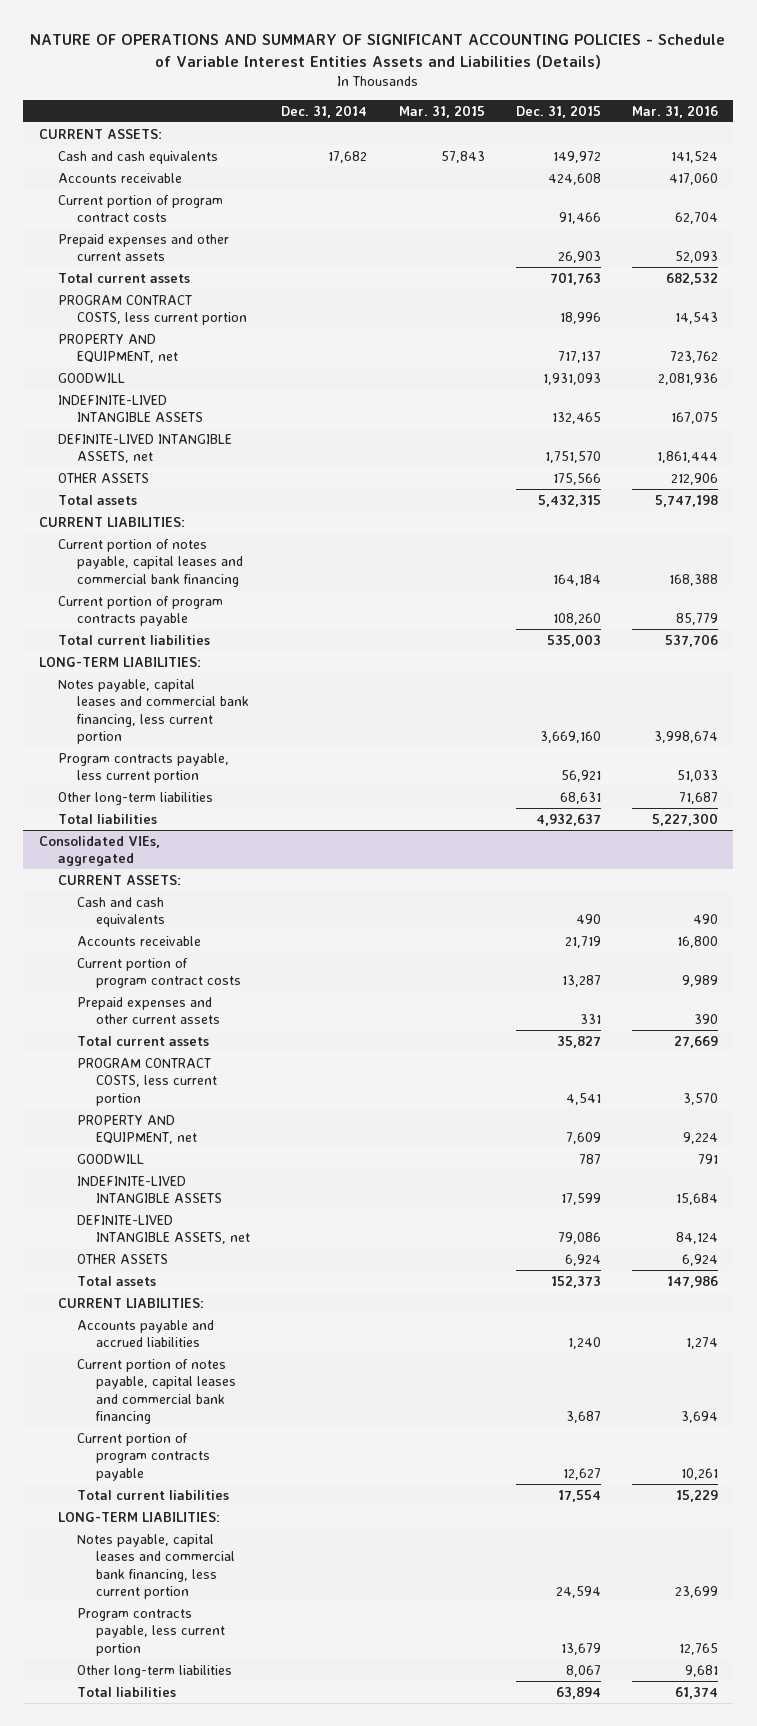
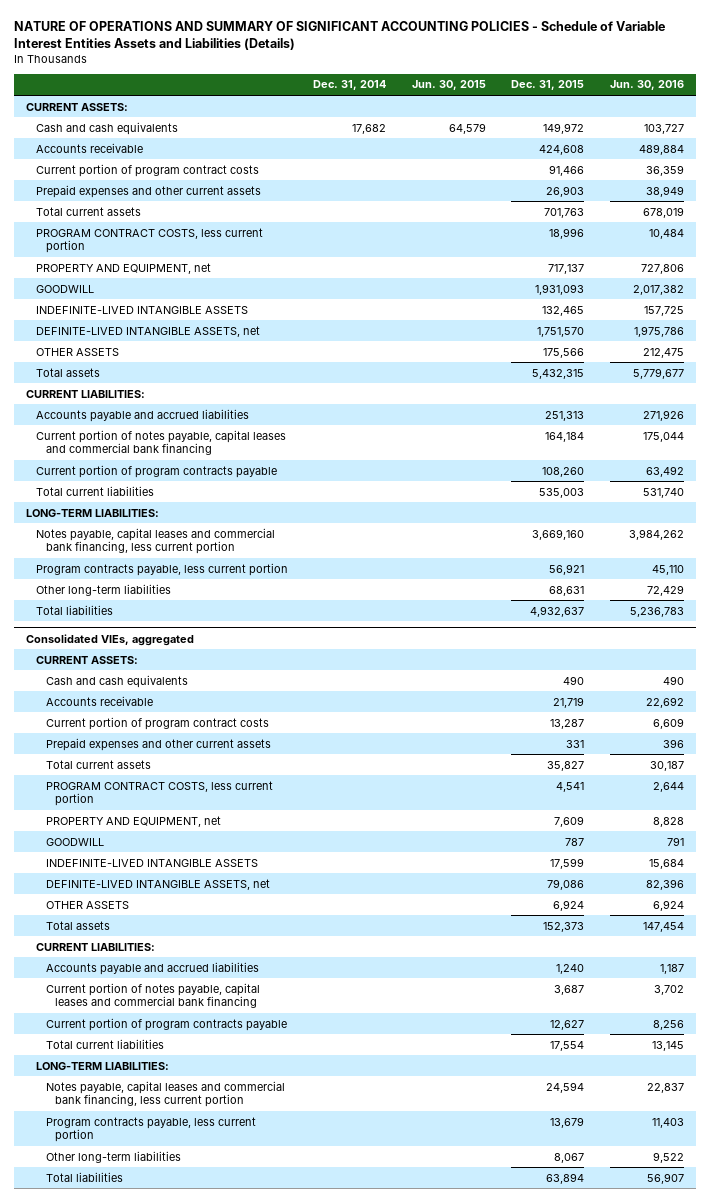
[398,104,485,118] Mar. 31, 2015 -> none
[631,104,718,118] Mar. 31, 2016 -> none
none -> [411,80,486,91] Jun. 30, 2015
none -> [609,80,684,91] Jun. 30, 2016
none -> [35,408,249,422] Accounts payable and accrued liabilities

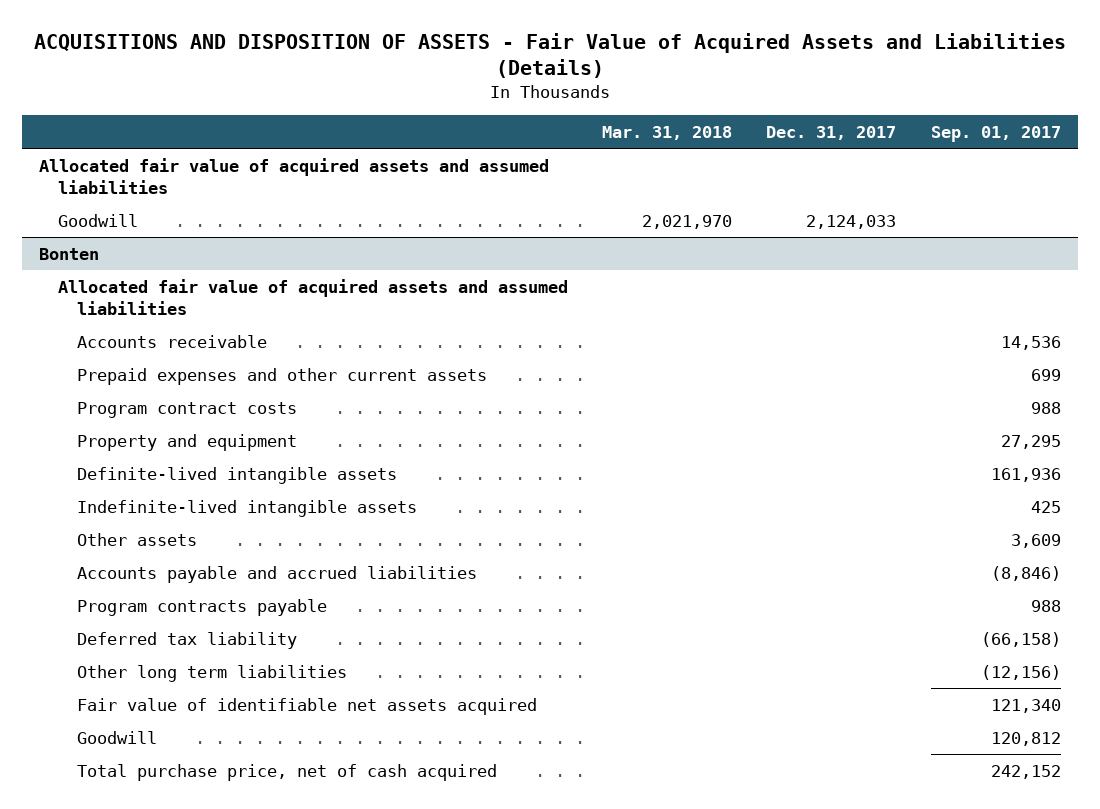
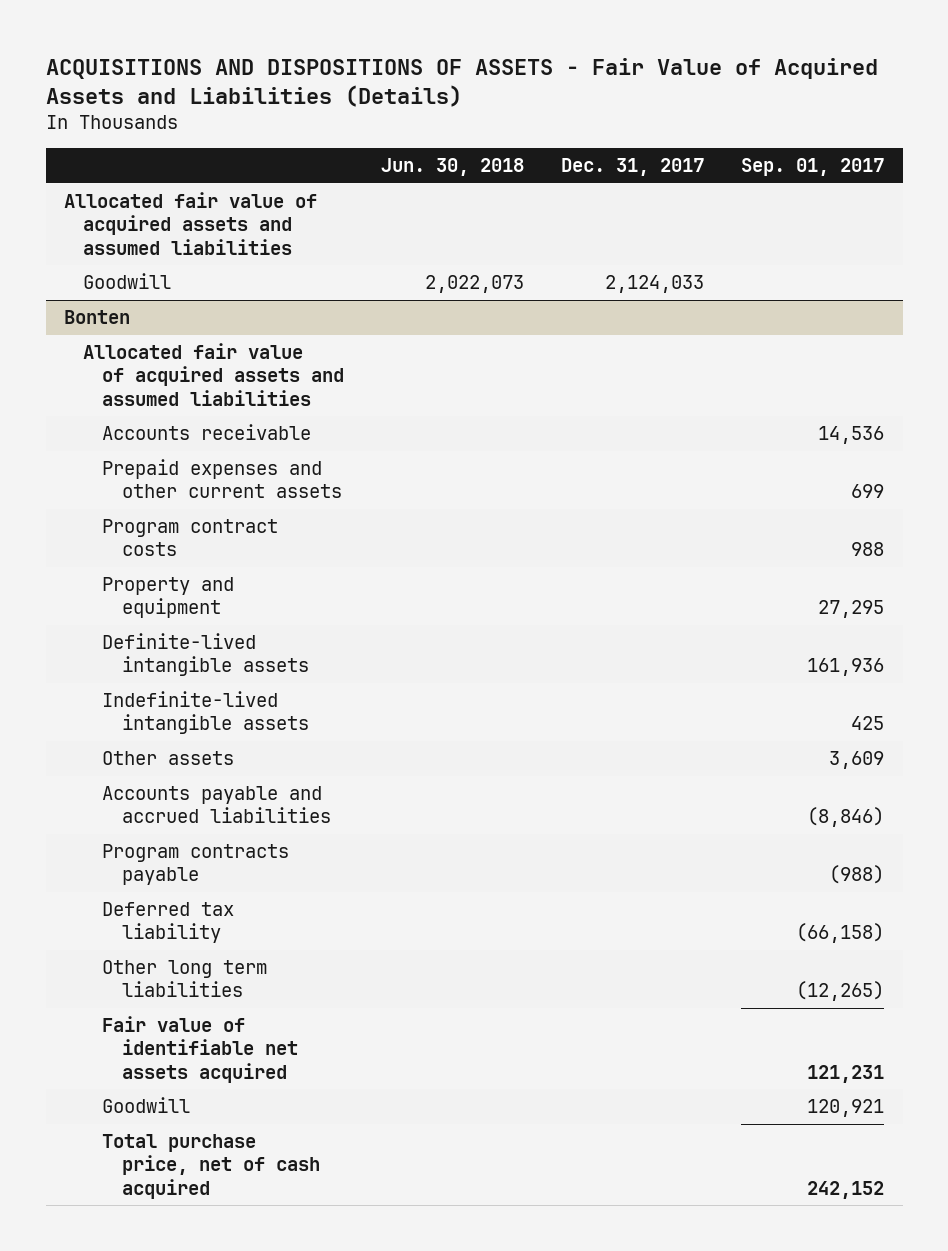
[33,32,1066,79] ACQUISITIONS AND DISPOSITION OF ASSETS - Fair Value of Acquired Assets and Liabilities (Details) -> [45,57,878,107] ACQUISITIONS AND DISPOSITIONS OF ASSETS - Fair Value of Acquired Assets and Liabilities (Details)
[602,126,733,141] Mar. 31, 2018 -> none
none -> [381,158,525,177] Jun. 30, 2018
[1030,599,1061,612] 988 -> [829,865,885,885] (988)
[980,664,1061,680] (12,156) -> [796,981,885,1002] (12,265)
[990,698,1061,713] 121,340 -> [807,1064,885,1083] 121,231
[990,731,1061,746] 120,812 -> [807,1099,885,1118] 120,921

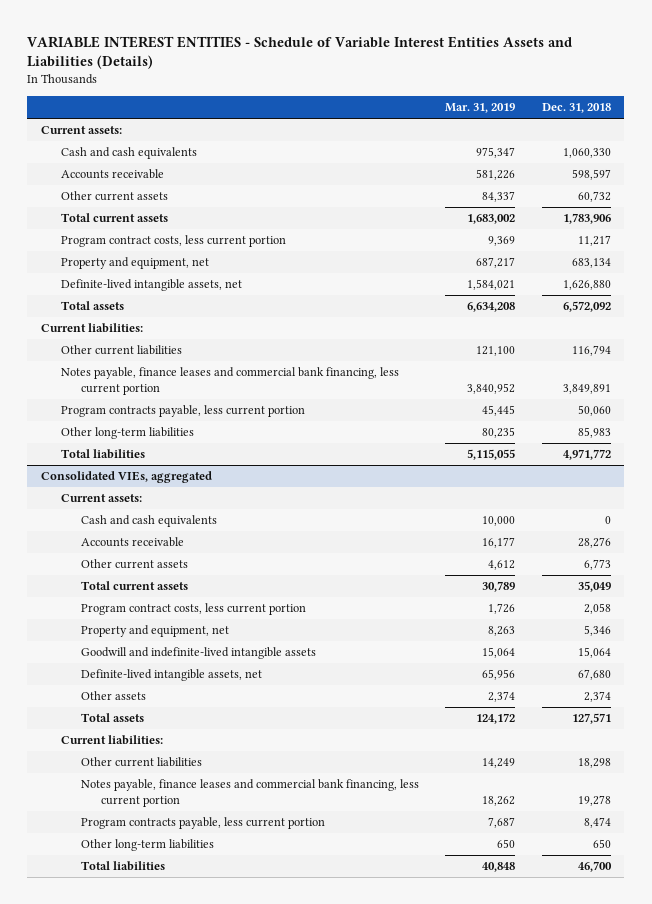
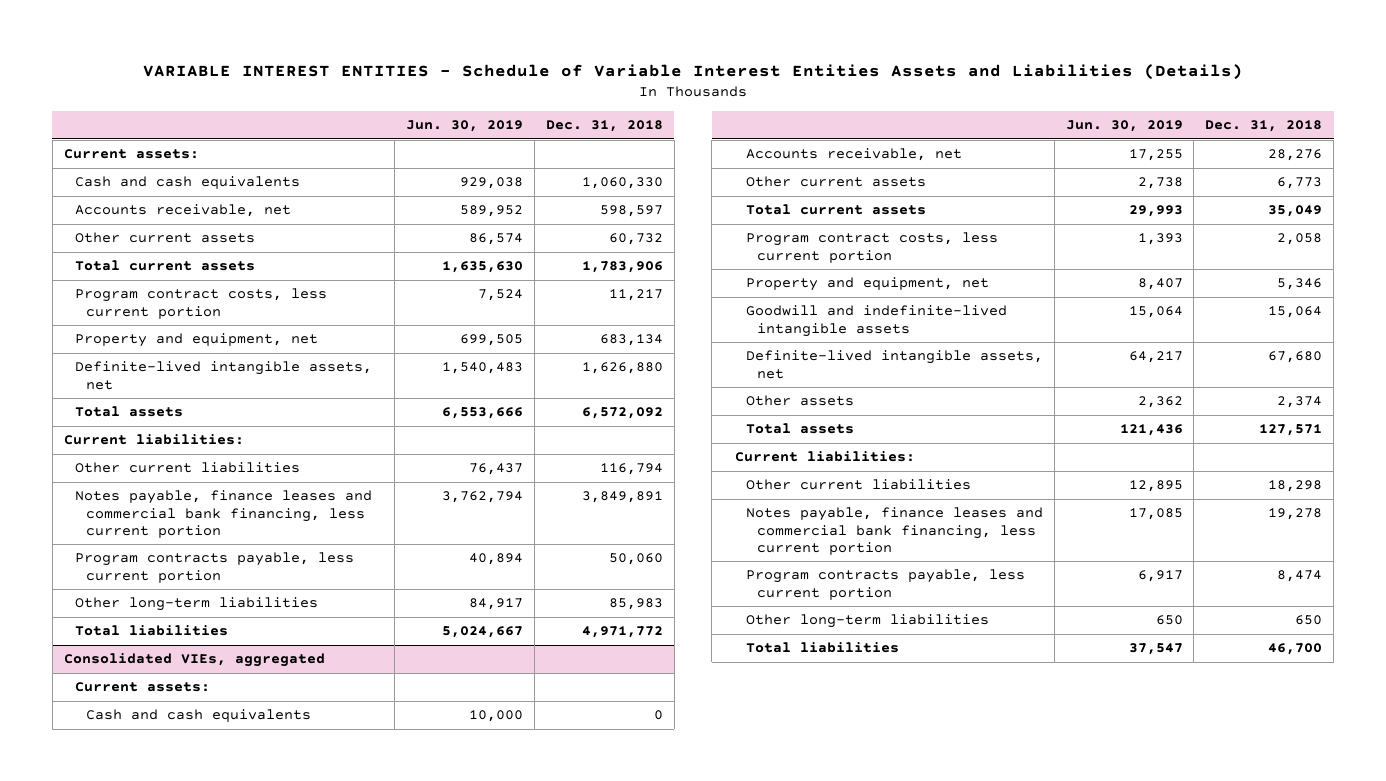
[445,103,516,114] Mar. 31, 2019 -> none
none -> [406,120,524,133] Jun. 30, 2019
[60,169,164,180] Accounts receivable -> [75,204,292,218] Accounts receivable, net
[80,537,184,548] Accounts receivable -> [745,148,962,162] Accounts receivable, net

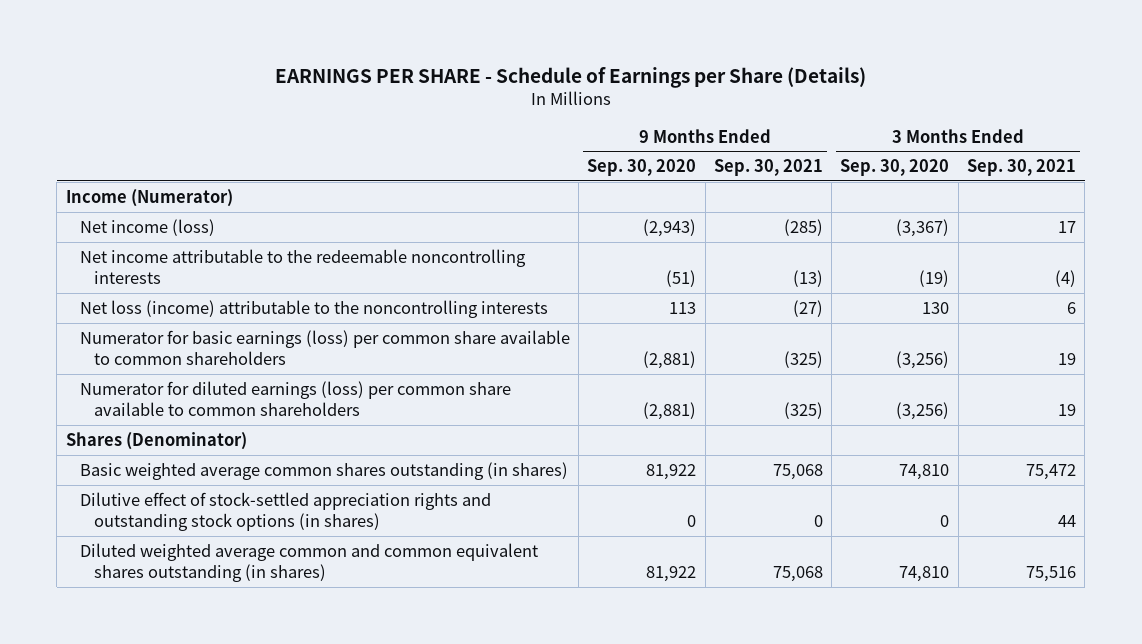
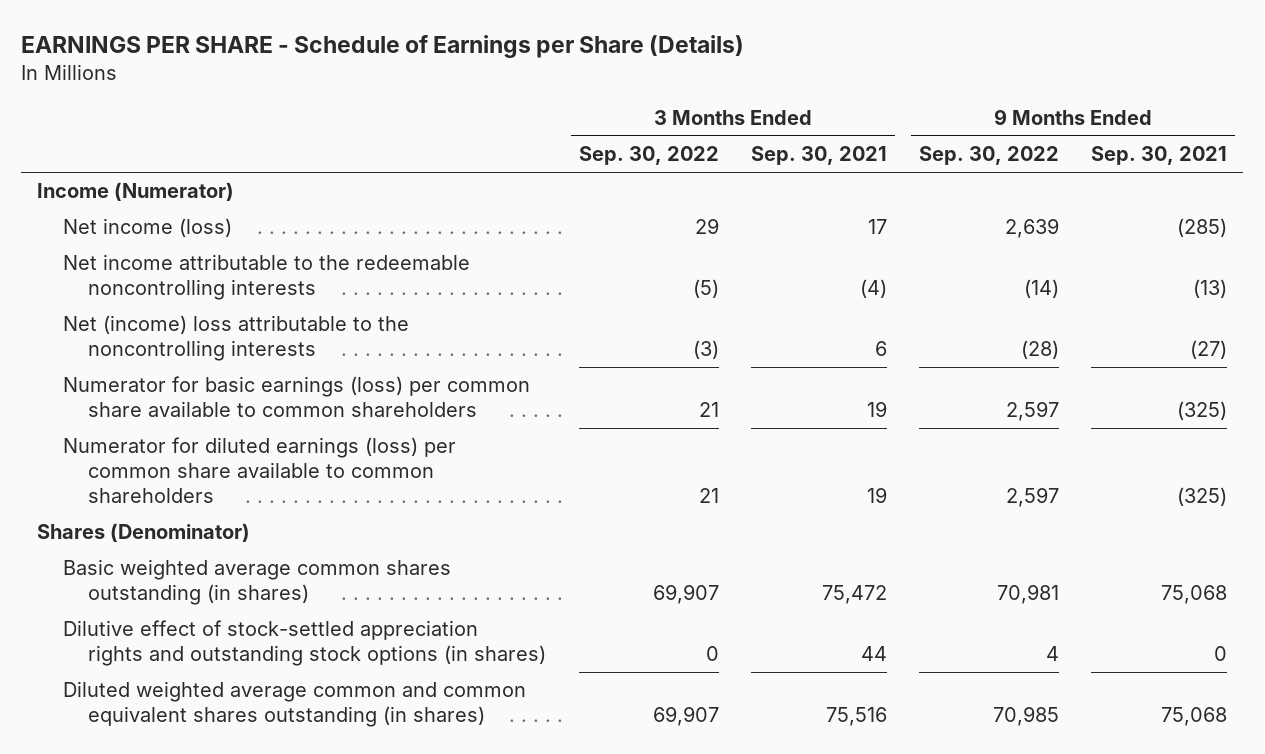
[587,159,697,177] Sep. 30, 2020 -> none
[840,159,950,177] Sep. 30, 2020 -> none
none -> [578,146,719,166] Sep. 30, 2022
none -> [918,146,1059,166] Sep. 30, 2022
[79,299,548,318] Net loss (income) attributable to the noncontrolling interests -> [62,315,409,362] Net (income) loss attributable to the noncontrolling interests

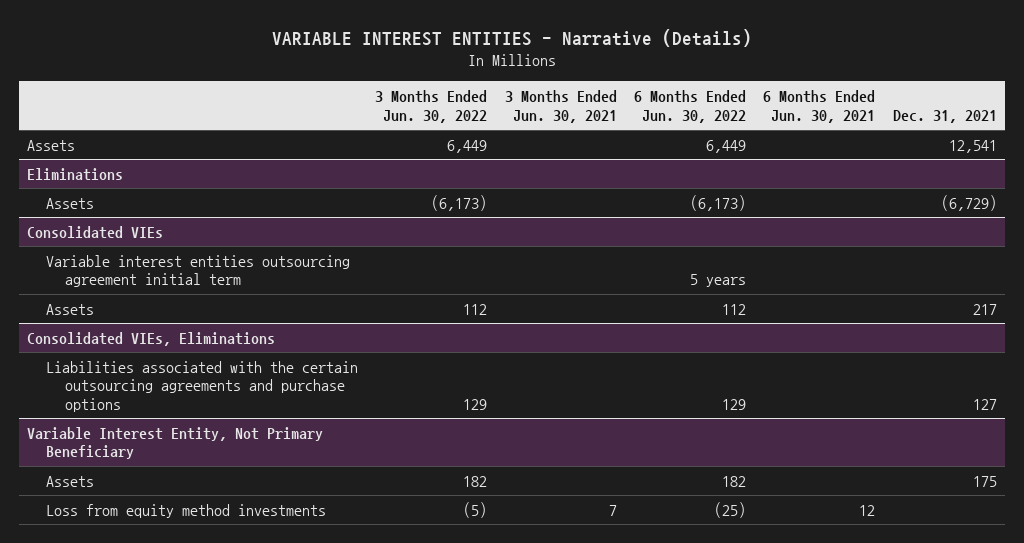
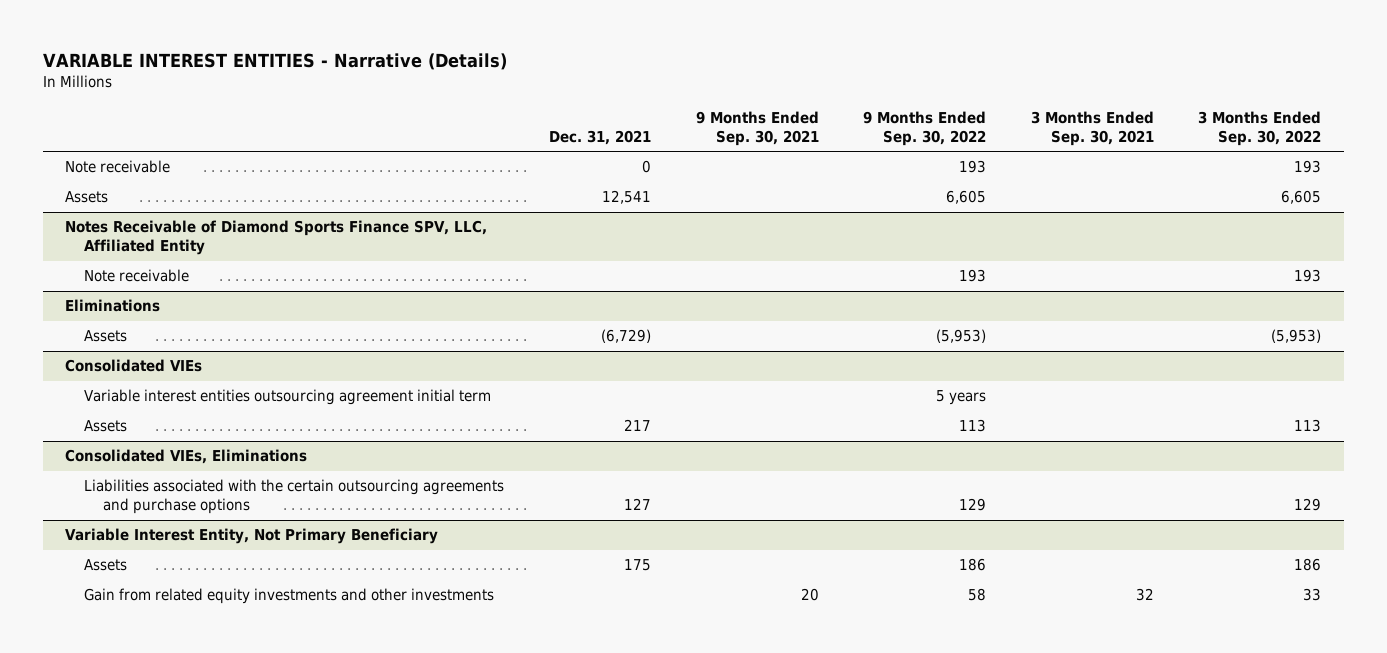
[375,89,488,123] 3 Months Ended Jun. 30, 2022 -> none
[504,89,617,123] 3 Months Ended Jun. 30, 2021 -> none
[634,89,747,123] 6 Months Ended Jun. 30, 2022 -> none
[763,89,876,123] 6 Months Ended Jun. 30, 2021 -> none
none -> [695,111,819,147] 9 Months Ended Sep. 30, 2021
none -> [863,111,987,147] 9 Months Ended Sep. 30, 2022
none -> [1030,111,1154,147] 3 Months Ended Sep. 30, 2021
none -> [1198,111,1322,147] 3 Months Ended Sep. 30, 2022
none -> [65,160,171,174] Note receivable
none -> [65,220,488,256] Notes Receivable of Diamond Sports Finance SPV, LLC, Affiliated Entity
none -> [84,269,190,283] Note receivable
[46,503,327,518] Loss from equity method investments -> [84,588,495,605] Gain from related equity investments and other investments

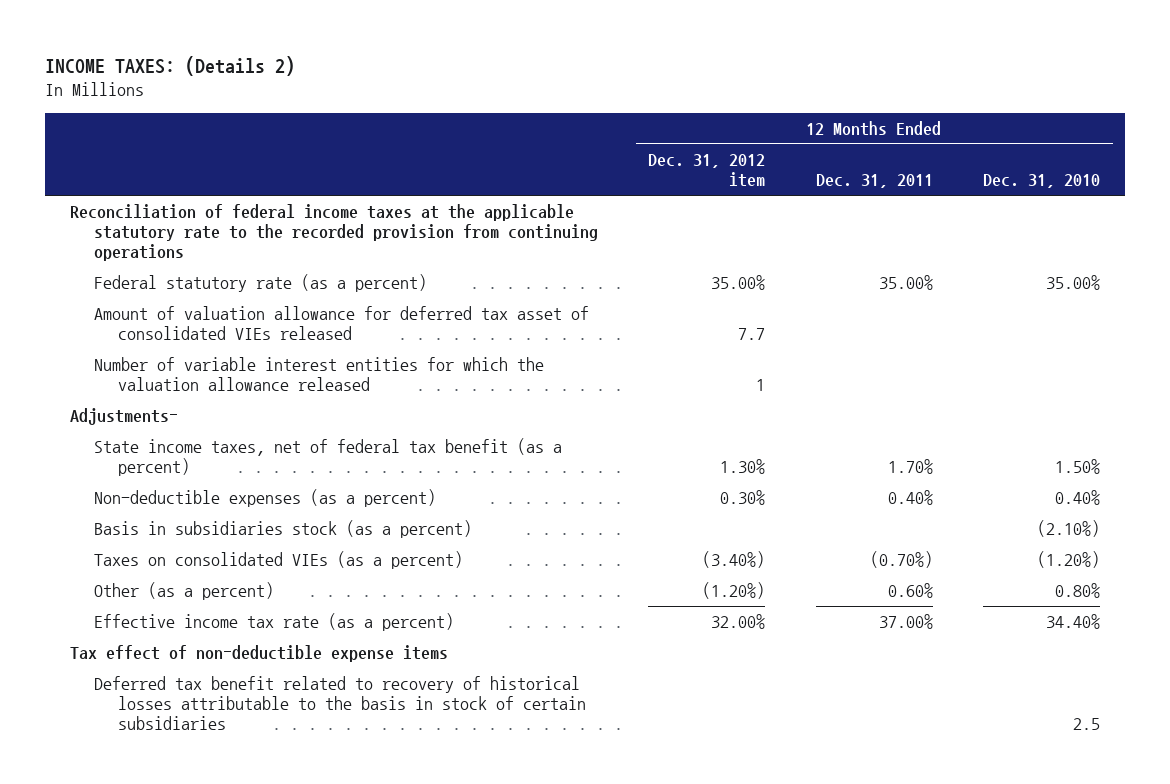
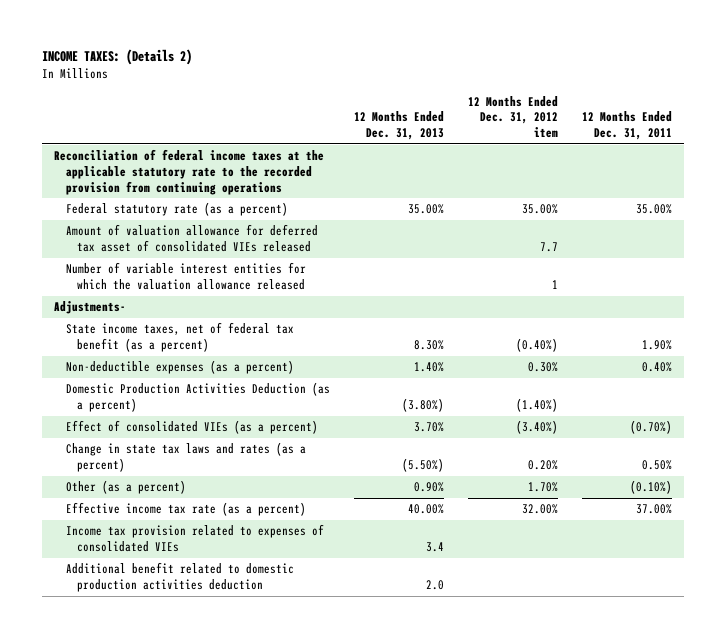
[983,173,1101,188] Dec. 31, 2010 -> none
none -> [353,111,444,140] 12 Months Ended Dec. 31, 2013
[720,459,766,475] 1.30% -> [515,337,558,352] (0.40%)
[887,459,933,475] 1.70% -> [642,339,673,350] 1.90%
[94,520,473,539] Basis in subsidiaries stock (as a percent) -> none
none -> [65,382,330,412] Domestic Production Activities Deduction (as a percent)
[94,551,464,570] Taxes on consolidated VIEs (as a percent) -> [65,420,318,435] Effect of consolidated VIEs (as a percent)
none -> [65,442,306,472] Change in state tax laws and rates (as a percent)
[702,582,766,600] (1.20%) -> [527,482,558,493] 1.70%
[887,583,933,599] 0.60% -> [630,480,673,495] (0.10%)
[70,645,449,663] Tax effect of non-deductible expense items -> none
[94,676,586,731] Deferred tax benefit related to recovery of historical losses attributable to the basis in stock of certain subsidiaries -> none
none -> [65,524,324,552] Income tax provision related to expenses of consolidated VIEs
none -> [65,562,294,592] Additional benefit related to domestic production activities deduction

